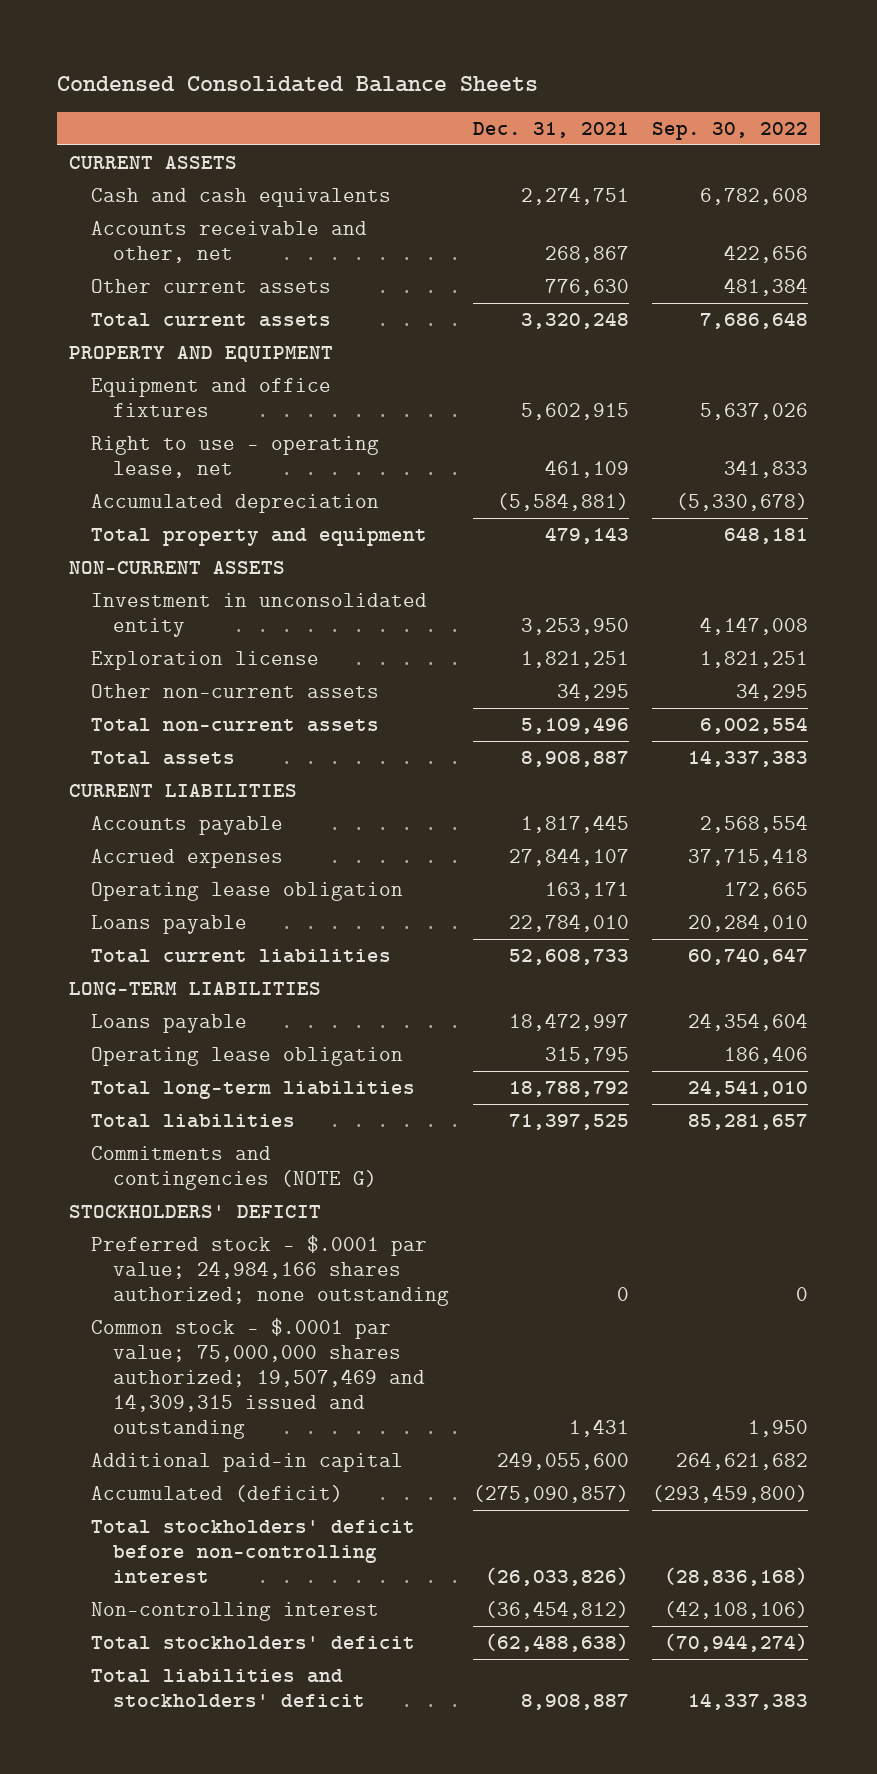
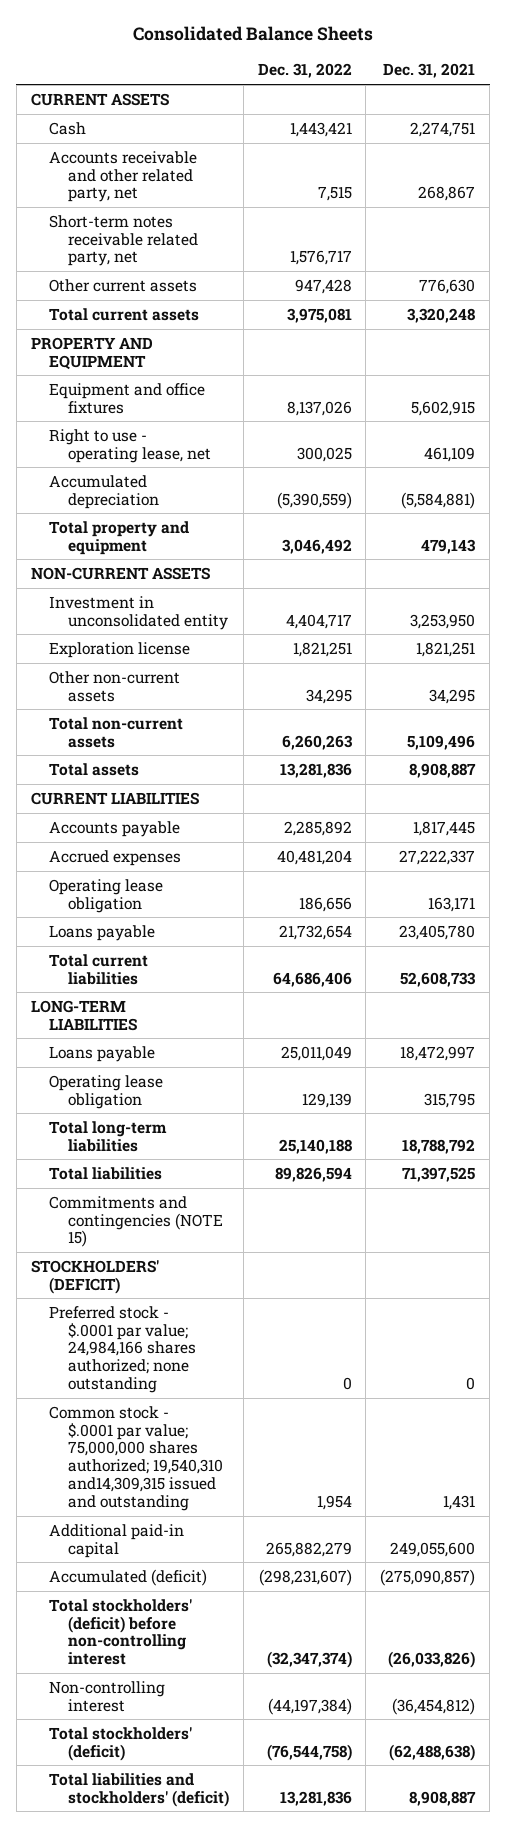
[56,75,538,92] Condensed Consolidated Balance Sheets -> [133,26,374,42] Consolidated Balance Sheets
[651,122,808,141] Sep. 30, 2022 -> none
none -> [257,63,352,79] Dec. 31, 2022
[91,187,392,207] Cash and cash equivalents -> [49,121,87,135] Cash
[91,220,368,263] Accounts receivable and other, net -> [49,150,198,203] Accounts receivable and other related party, net
none -> [49,214,198,267] Short-term notes receivable related party, net
[508,847,629,866] 27,844,107 -> [399,849,476,865] 27,222,337
[508,913,629,932] 22,784,010 -> [399,924,476,940] 23,405,780
[91,1145,378,1190] Commitments and contingencies (NOTE G) -> [49,1195,223,1248] Commitments and contingencies (NOTE 15)
[68,1204,321,1218] STOCKHOLDERS' DEFICIT -> [30,1259,159,1294] STOCKHOLDERS' (DEFICIT)
[91,1317,426,1440] Common stock - $.0001 par value; 75,000,000 shares authorized; 19,507,469 and 14,309,315 issued and outstanding -> [49,1405,223,1511] Common stock - $.0001 par value; 75,000,000 shares authorized; 19,540,310 and14,309,315 issued and outstanding
[91,1519,416,1583] Total stockholders' deficit before non-controlling interest -> [49,1598,193,1666] Total stockholders' (deficit) before non-controlling interest
[91,1635,416,1650] Total stockholders' deficit -> [49,1726,193,1761] Total stockholders' (deficit)
[91,1668,366,1707] Total liabilities and stockholders' deficit -> [49,1772,229,1807] Total liabilities and stockholders' (deficit)

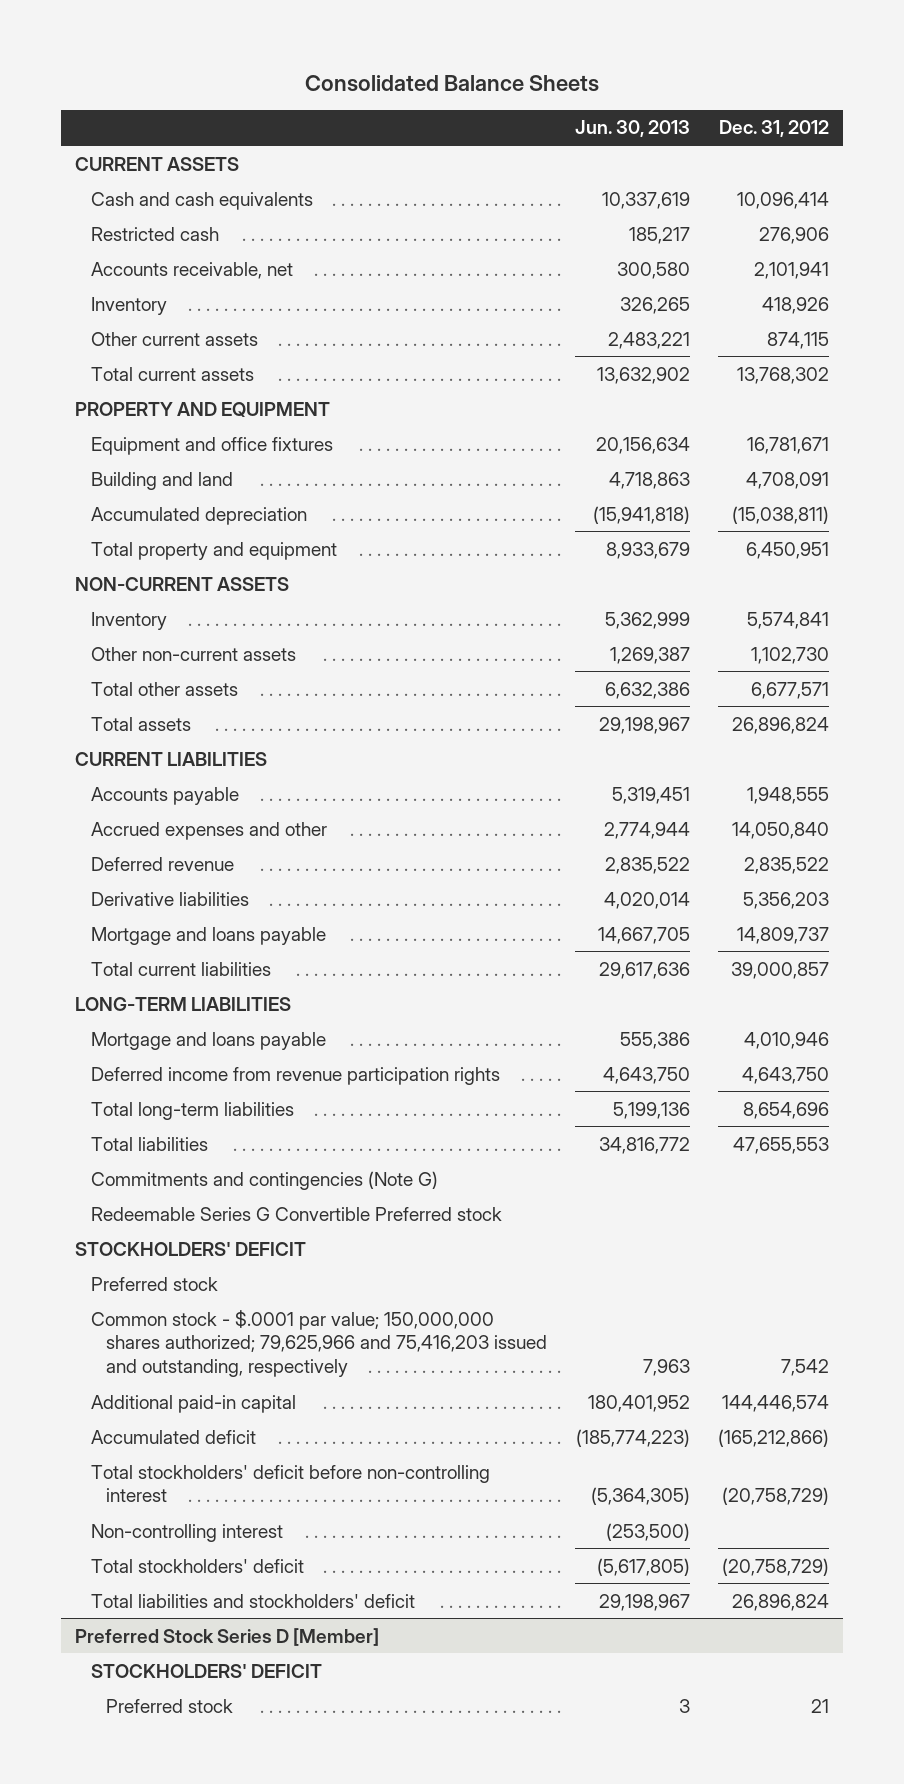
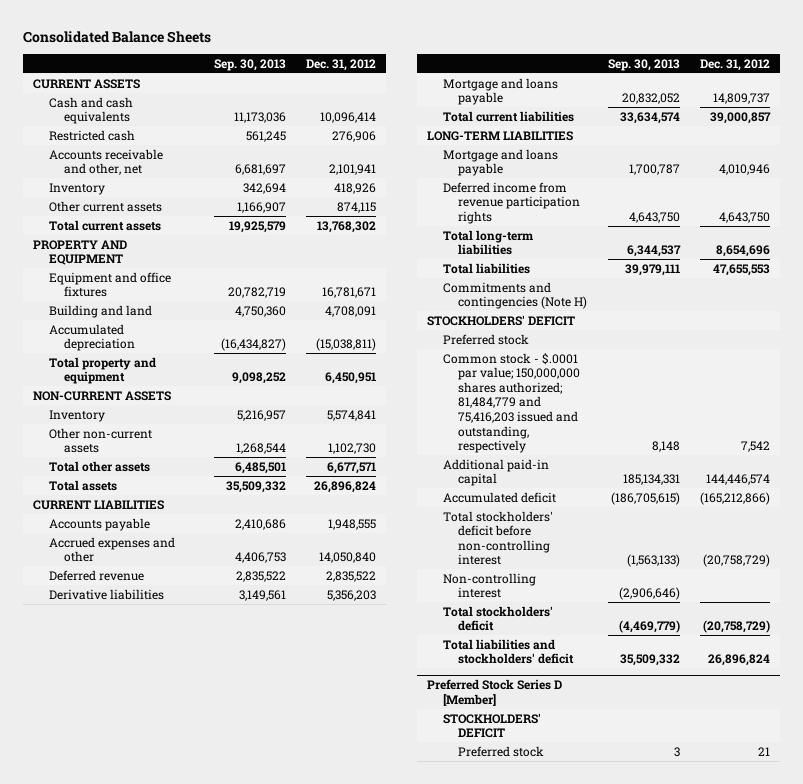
[574,120,690,138] Jun. 30, 2013 -> none
none -> [213,58,286,71] Sep. 30, 2013
[90,261,293,279] Accounts receivable, net -> [48,148,163,176] Accounts receivable and other, net
[90,1206,502,1221] Redeemable Series G Convertible Preferred stock -> none
[90,1170,438,1190] Commitments and contingencies (Note G) -> [442,281,588,310] Commitments and contingencies (Note H)
[90,1309,547,1378] Common stock - $.0001 par value; 150,000,000 shares authorized; 79,625,966 and 75,416,203 issued and outstanding, respectively -> [442,352,581,454] Common stock - $.0001 par value; 150,000,000 shares authorized; 81,484,779 and 75,416,203 issued and outstanding, respectively

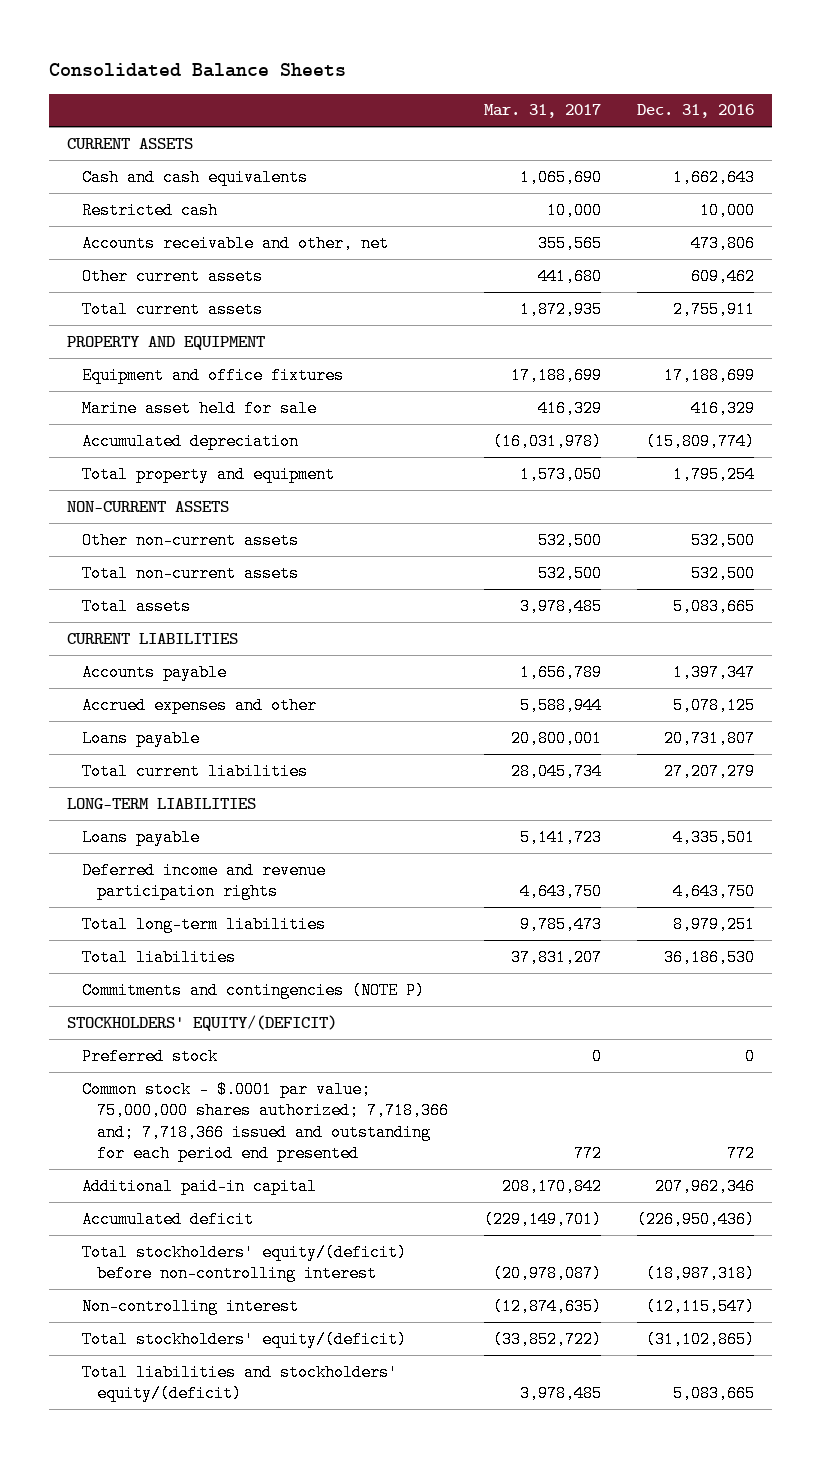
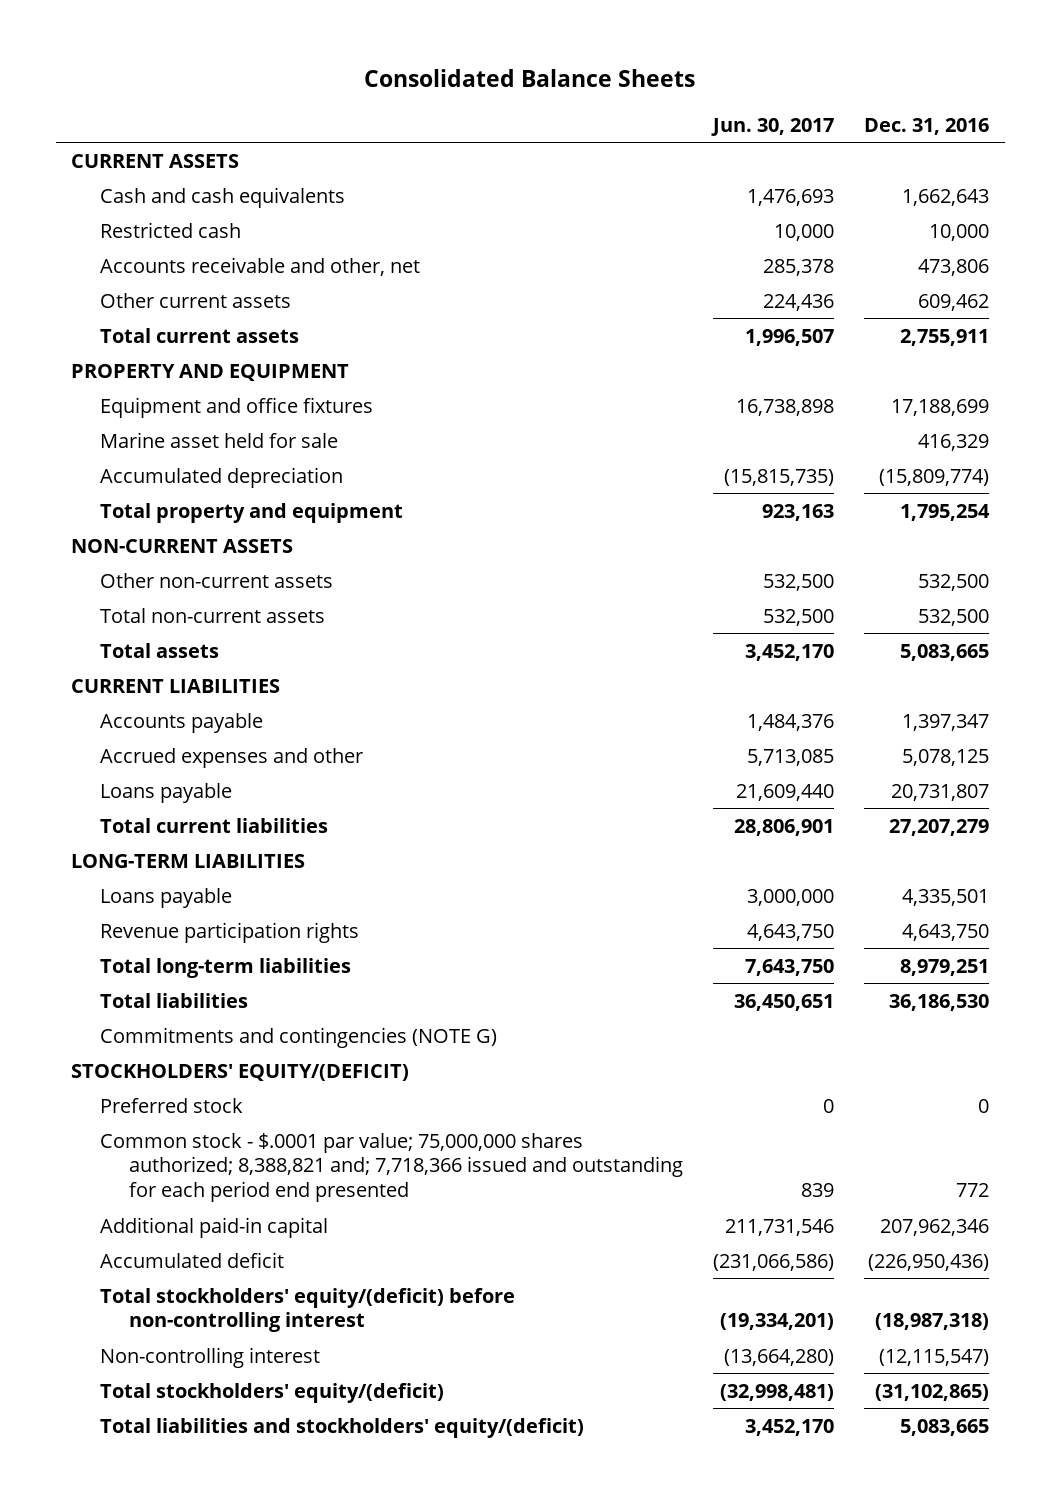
[483,104,601,119] Mar. 31, 2017 -> none
none -> [711,117,835,136] Jun. 30, 2017
[81,861,326,901] Deferred income and revenue participation rights -> [99,921,359,943] Revenue participation rights
[81,981,425,999] Commitments and contingencies (NOTE P) -> [99,1026,497,1048] Commitments and contingencies (NOTE G)
[81,1080,449,1163] Common stock - $.0001 par value; 75,000,000 shares authorized; 7,718,366 and; 7,718,366 issued and outstanding for each period end presented -> [99,1132,683,1202] Common stock - $.0001 par value; 75,000,000 shares authorized; 8,388,821 and; 7,718,366 issued and outstanding for each period end presented

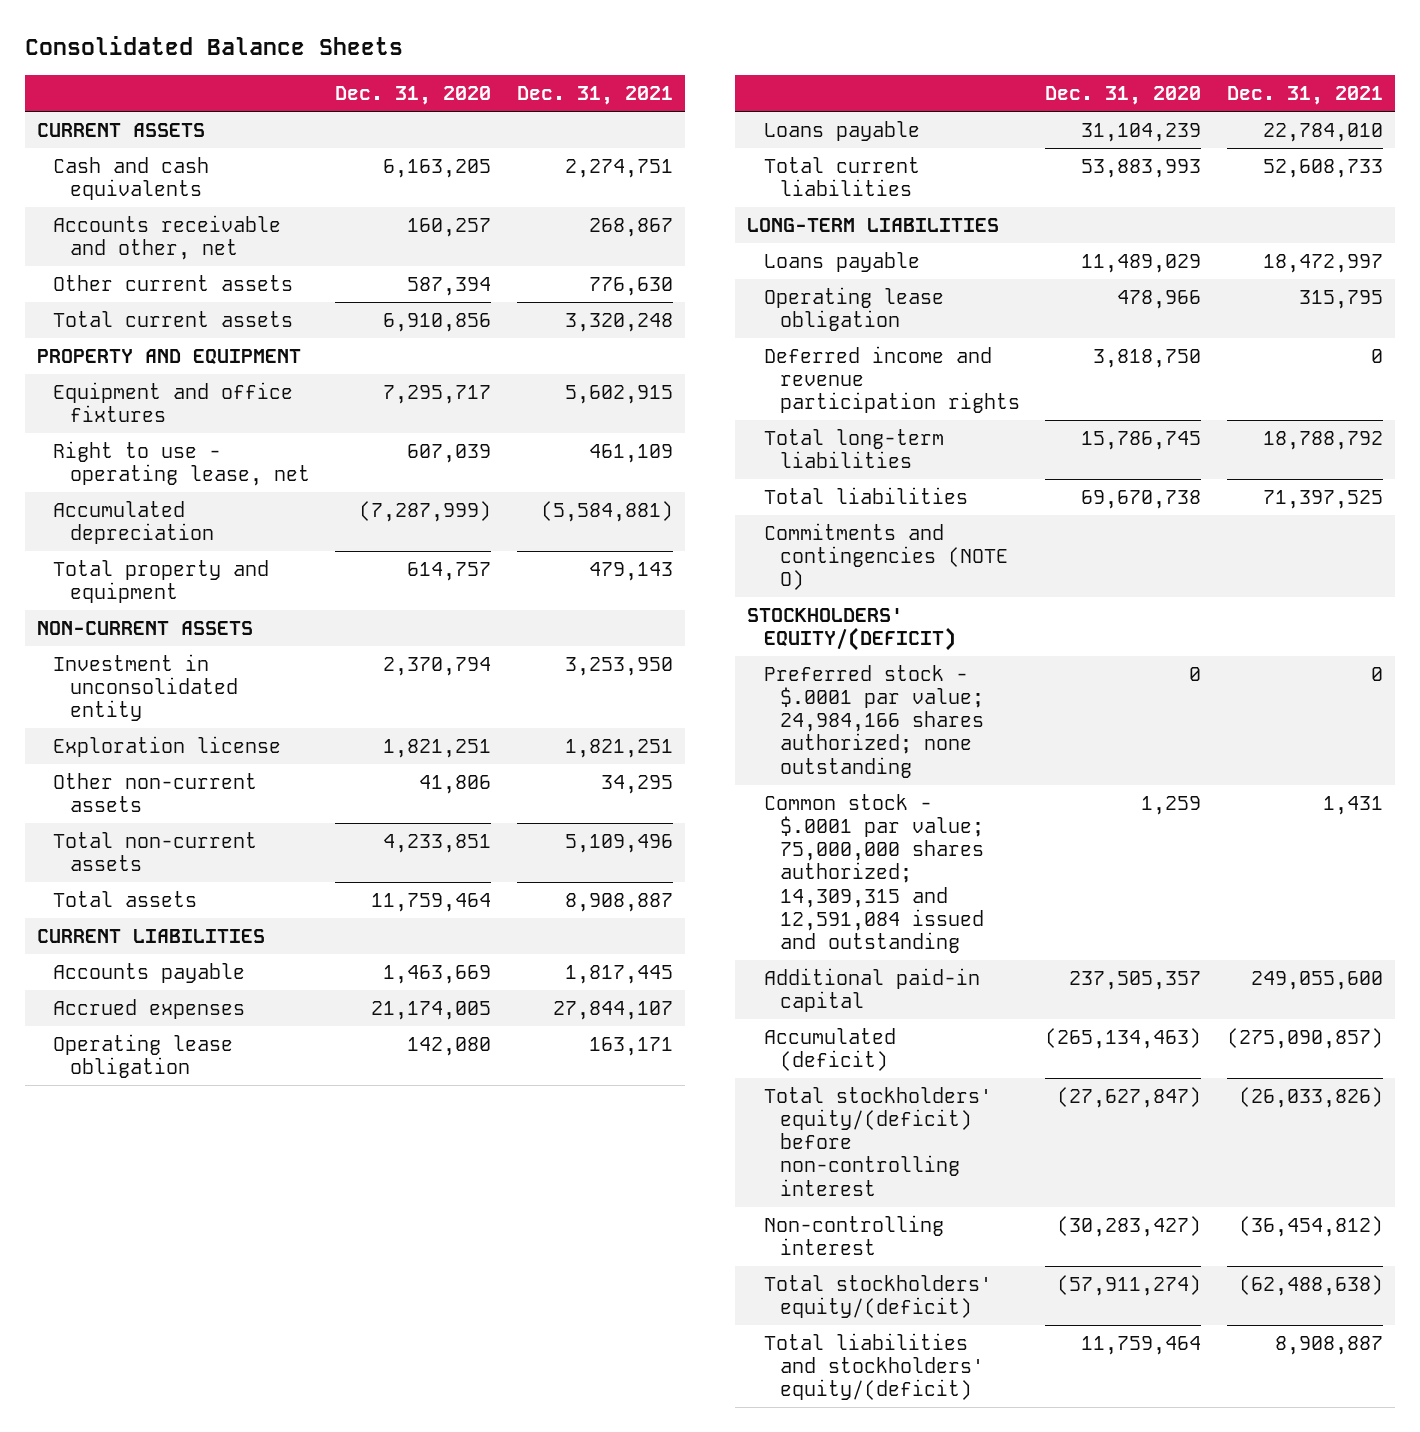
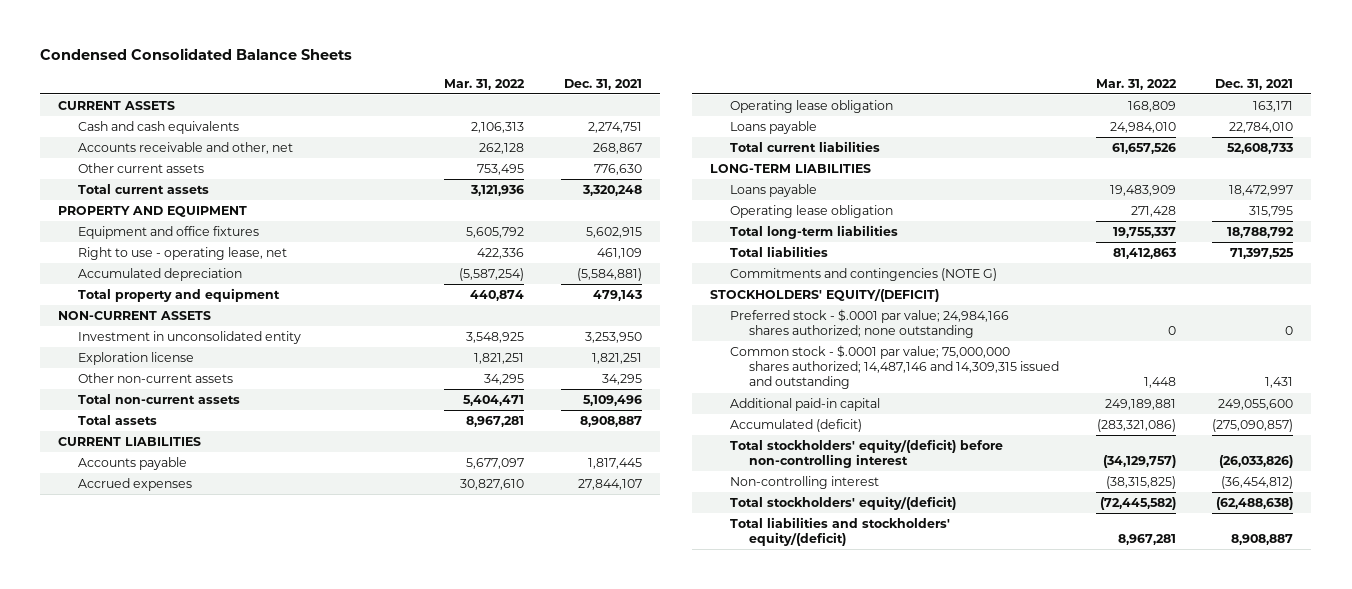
[24,36,403,56] Consolidated Balance Sheets -> [40,47,353,60] Condensed Consolidated Balance Sheets
[335,85,492,105] Dec. 31, 2020 -> none
none -> [444,78,526,90] Mar. 31, 2022
[763,345,1020,414] Deferred income and revenue participation rights -> none
[763,522,1008,591] Commitments and contingencies (NOTE O) -> [729,268,997,282] Commitments and contingencies (NOTE G)
[763,793,984,954] Common stock - $.0001 par value; 75,000,000 shares authorized; 14,309,315 and 12,591,084 issued and outstanding -> [729,345,1060,390] Common stock - $.0001 par value; 75,000,000 shares authorized; 14,487,146 and 14,309,315 issued and outstanding

